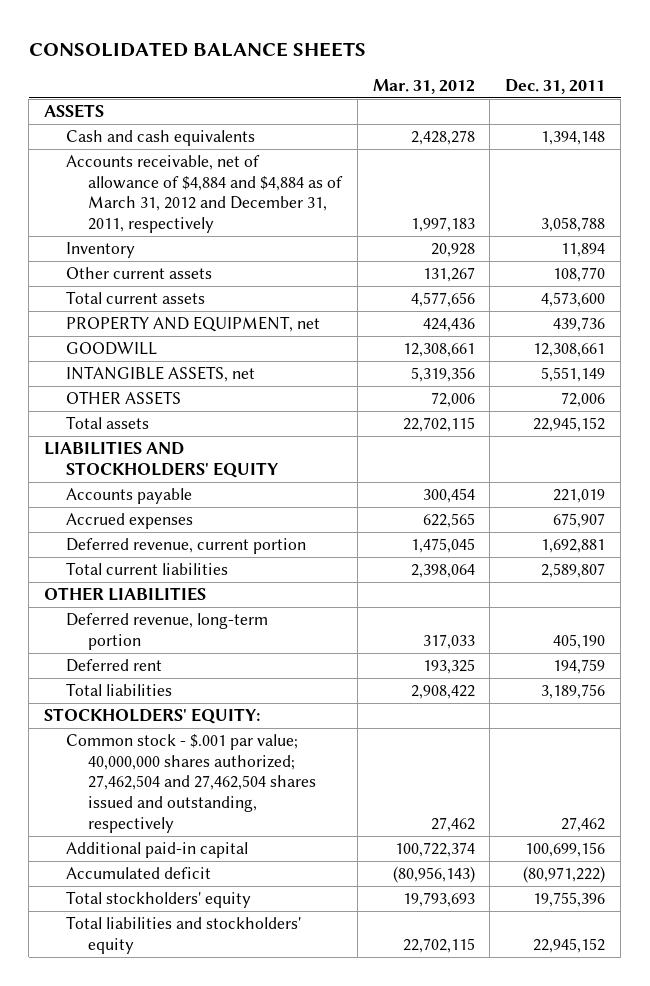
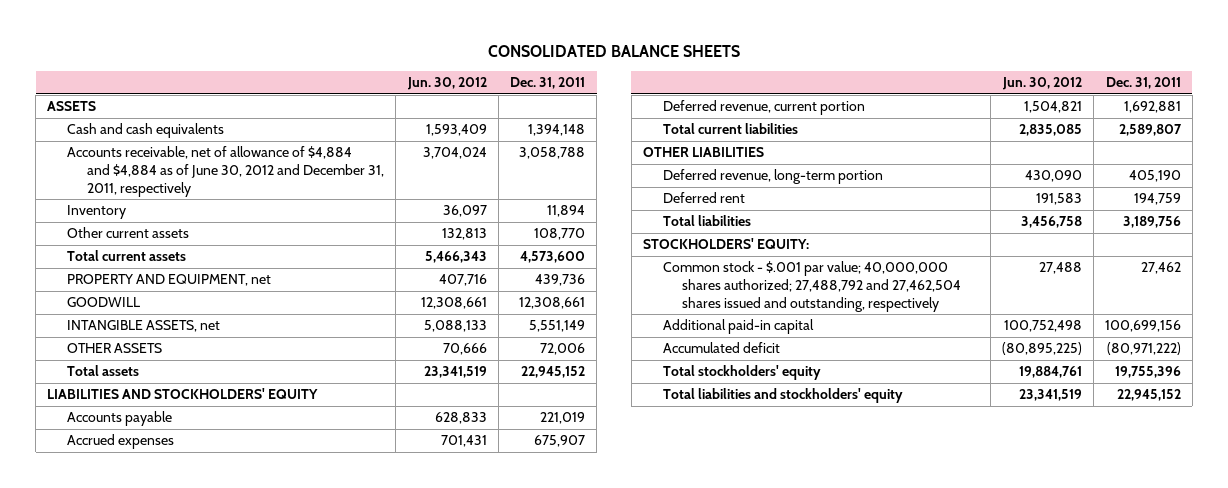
[372,79,475,95] Mar. 31, 2012 -> none
none -> [406,77,487,91] Jun. 30, 2012
[66,155,343,234] Accounts receivable, net of allowance of $4,884 and $4,884 as of March 31, 2012 and December 31, 2011, respectively -> [67,146,384,197] Accounts receivable, net of allowance of $4,884 and $4,884 as of June 30, 2012 and December 31, 2011, respectively
[66,734,316,833] Common stock - $.001 par value; 40,000,000 shares authorized; 27,462,504 and 27,462,504 shares issued and outstanding, respectively -> [662,261,962,312] Common stock - $.001 par value; 40,000,000 shares authorized; 27,488,792 and 27,462,504 shares issued and outstanding, respectively

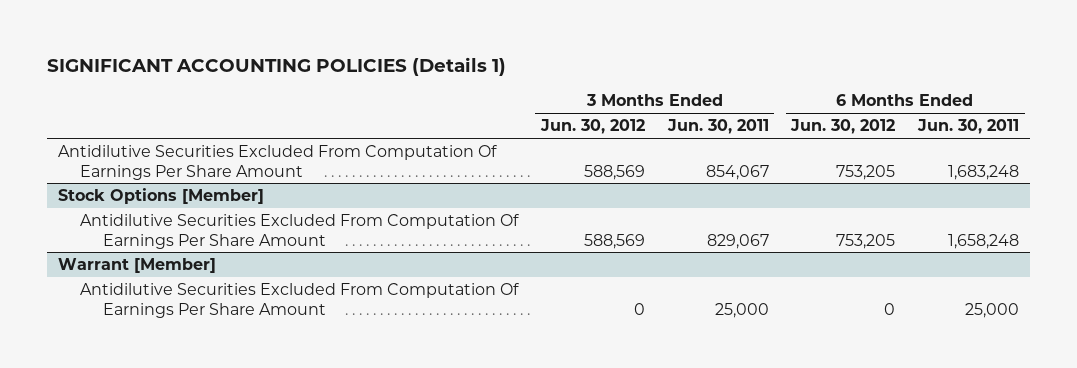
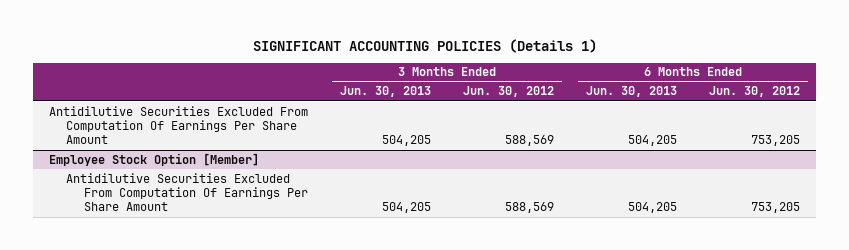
[666,119,769,135] Jun. 30, 2011 -> none
[916,119,1019,135] Jun. 30, 2011 -> none
none -> [340,86,432,98] Jun. 30, 2013
none -> [586,86,678,98] Jun. 30, 2013
[57,188,264,205] Stock Options [Member] -> [48,152,259,166] Employee Stock Option [Member]
[57,258,216,274] Warrant [Member] -> none
[80,283,520,318] Antidilutive Securities Excluded From Computation Of Earnings Per Share Amount -> none

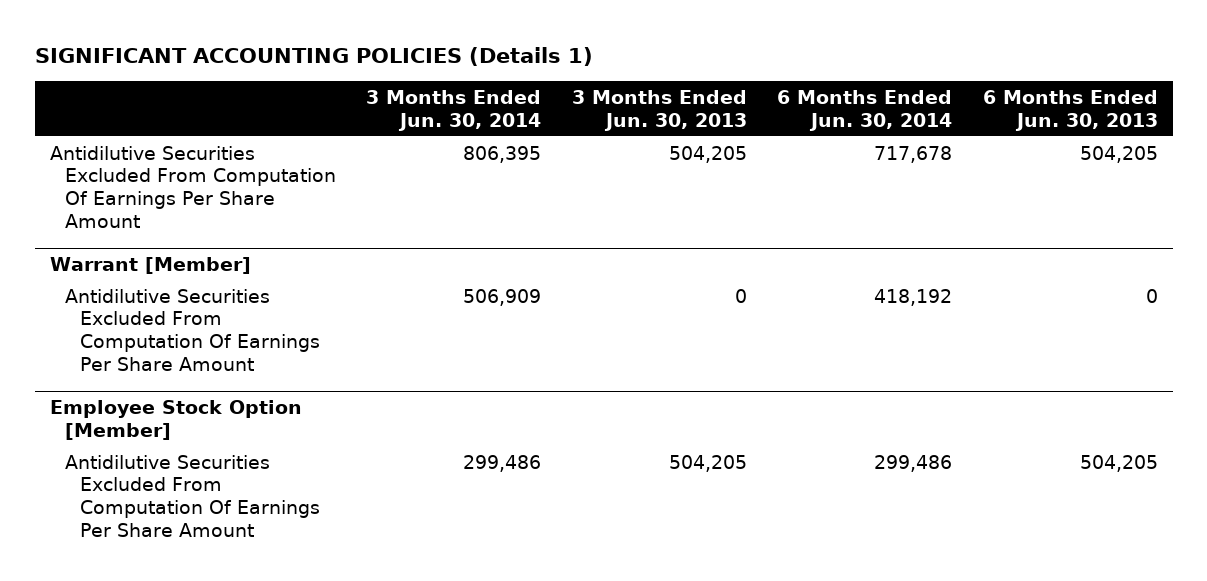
[463,86,555,98] Jun. 30, 2012 -> none
[709,86,801,98] Jun. 30, 2012 -> none
none -> [366,90,542,131] 3 Months Ended Jun. 30, 2014
none -> [777,90,953,131] 6 Months Ended Jun. 30, 2014
none -> [49,256,251,274] Warrant [Member]
none -> [64,288,320,371] Antidilutive Securities Excluded From Computation Of Earnings Per Share Amount

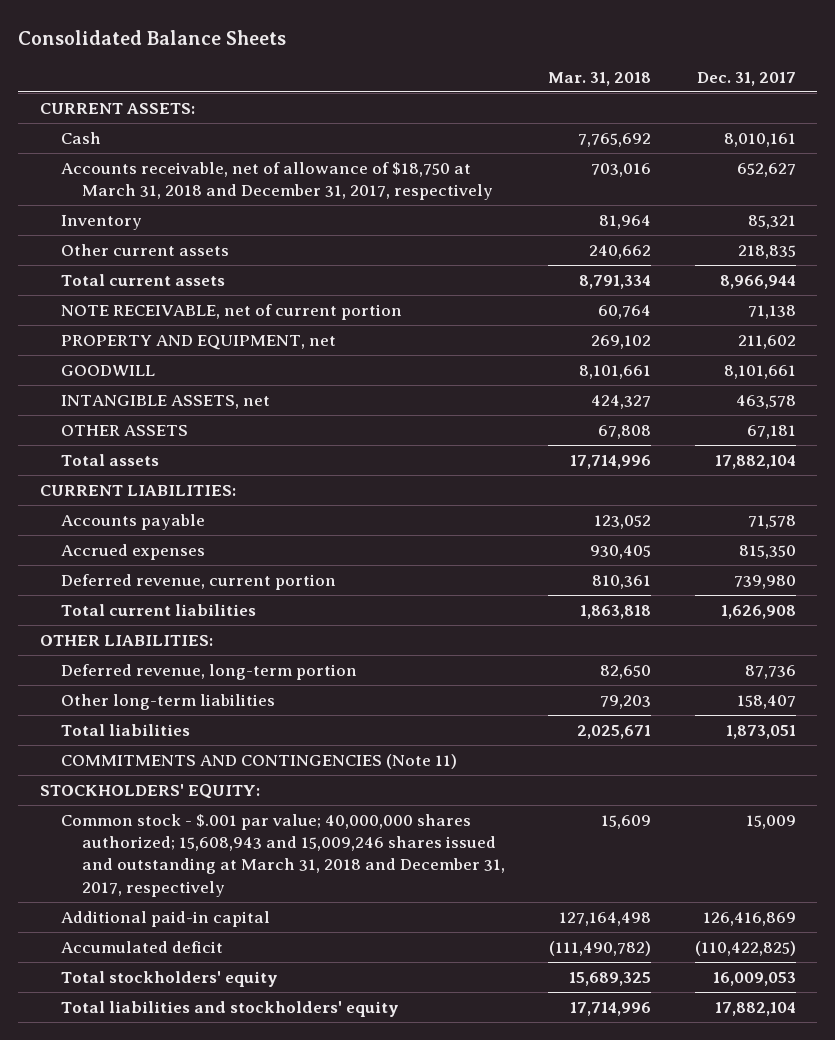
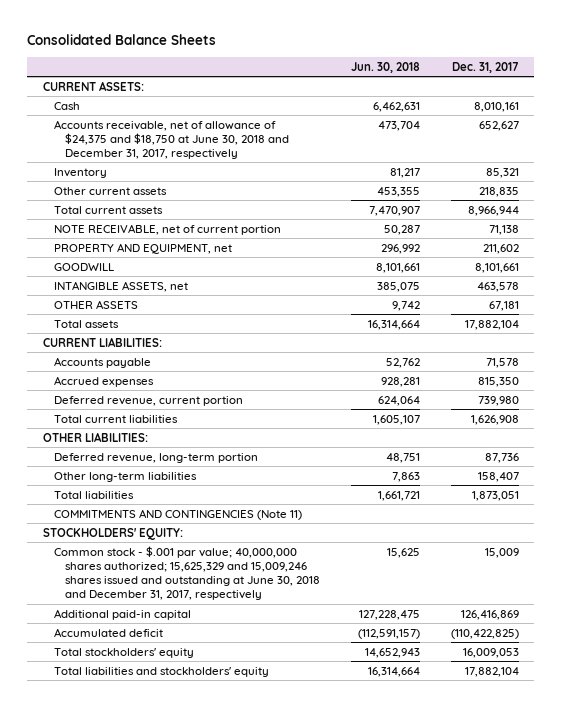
[548,71,652,86] Mar. 31, 2018 -> none
none -> [351,61,421,73] Jun. 30, 2018
[61,161,494,201] Accounts receivable, net of allowance of $18,750 at March 31, 2018 and December 31, 2017, respectively -> [53,119,290,160] Accounts receivable, net of allowance of $24,375 and $18,750 at June 30, 2018 and December 31, 2017, respectively
[61,813,506,897] Common stock - $.001 par value; 40,000,000 shares authorized; 15,608,943 and 15,009,246 shares issued and outstanding at March 31, 2018 and December 31, 2017, respectively -> [53,545,321,601] Common stock - $.001 par value; 40,000,000 shares authorized; 15,625,329 and 15,009,246 shares issued and outstanding at June 30, 2018 and December 31, 2017, respectively

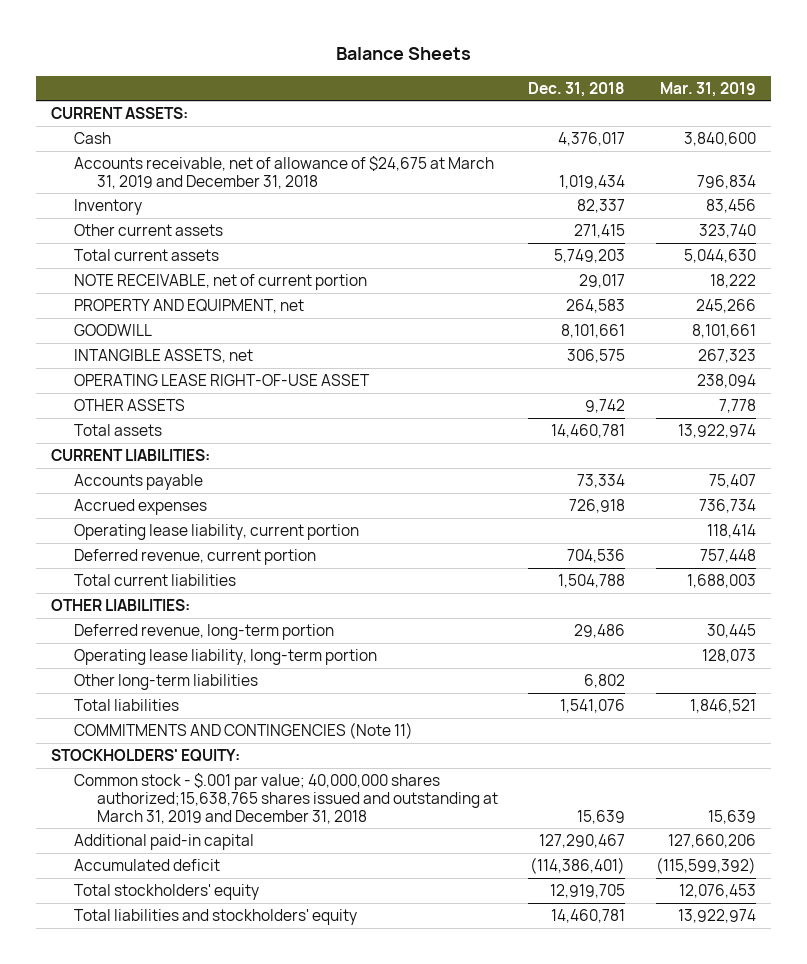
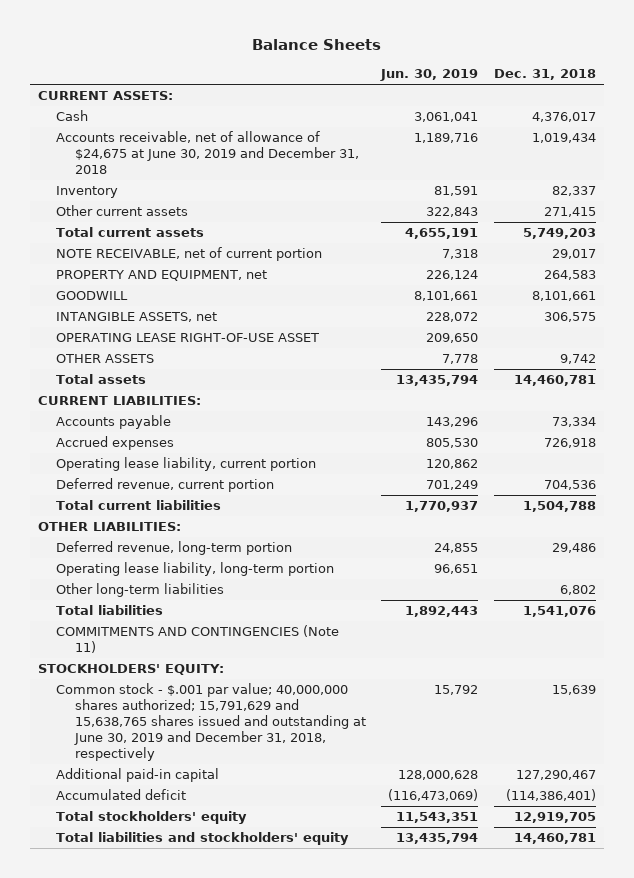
[659,81,756,97] Mar. 31, 2019 -> none
none -> [380,69,479,82] Jun. 30, 2019
[74,155,495,189] Accounts receivable, net of allowance of $24,675 at March 31, 2019 and December 31, 2018 -> [56,131,359,175] Accounts receivable, net of allowance of $24,675 at June 30, 2019 and December 31, 2018
[74,772,498,824] Common stock - $.001 par value; 40,000,000 shares authorized;15,638,765 shares issued and outstanding at March 31, 2019 and December 31, 2018 -> [56,683,366,762] Common stock - $.001 par value; 40,000,000 shares authorized; 15,791,629 and 15,638,765 shares issued and outstanding at June 30, 2019 and December 31, 2018, respectively

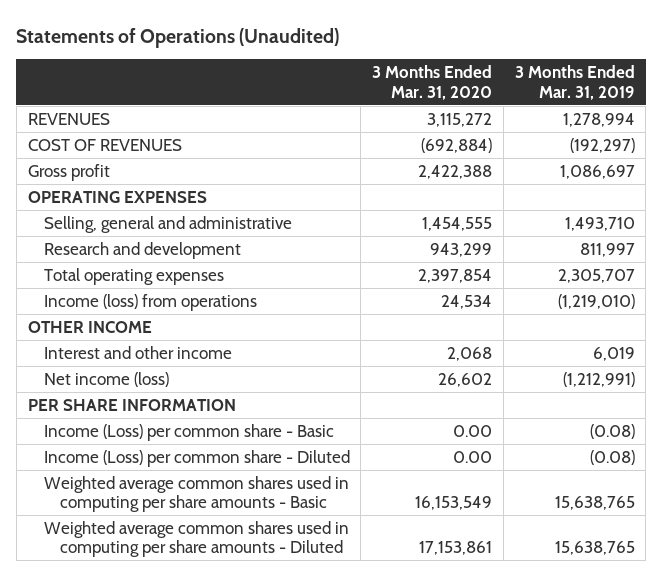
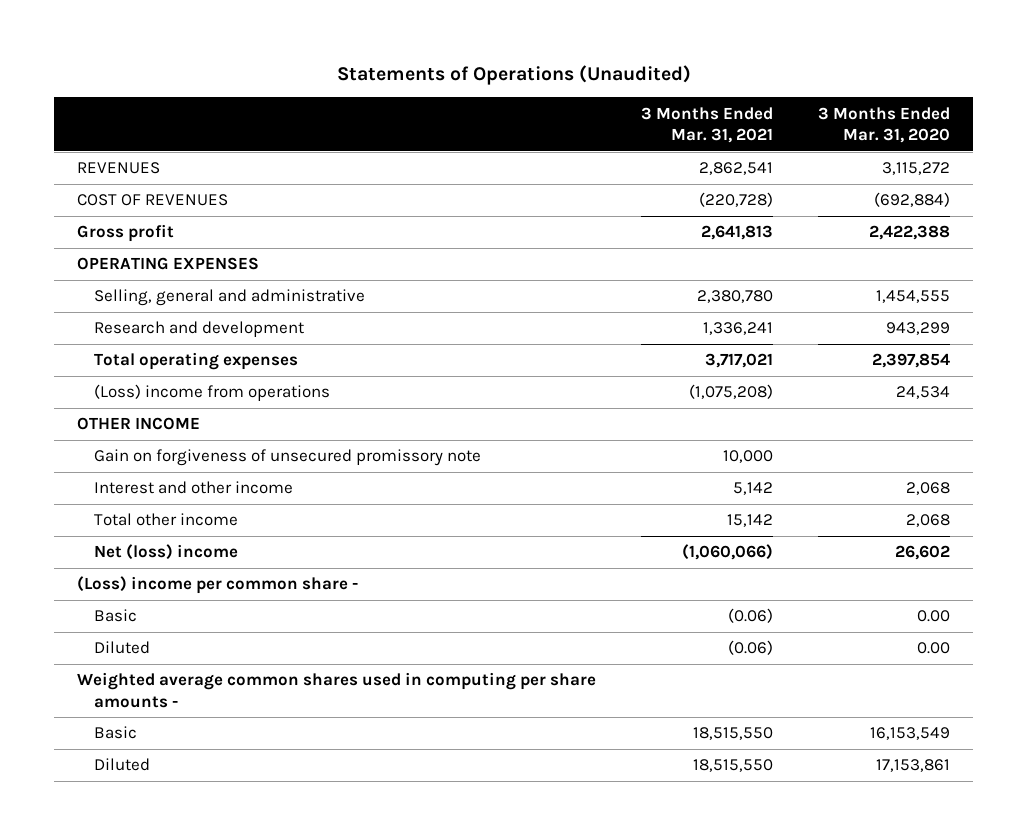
[514,65,635,100] 3 Months Ended Mar. 31, 2019 -> none
none -> [641,106,774,143] 3 Months Ended Mar. 31, 2021
[43,293,257,311] Income (loss) from operations -> [94,384,331,402] (Loss) income from operations
none -> [94,449,482,467] Gain on forgiveness of unsecured promissory note
[27,398,236,411] PER SHARE INFORMATION -> none
none -> [94,513,239,527] Total other income
[43,371,169,387] Net income (loss) -> [94,544,239,561] Net (loss) income
none -> [76,576,358,595] (Loss) income per common share -
[43,423,334,441] Income (Loss) per common share - Basic -> [94,609,138,623] Basic
[43,449,350,467] Income (Loss) per common share - Diluted -> [94,641,151,655] Diluted
none -> [76,672,596,708] Weighted average common shares used in computing per share amounts -
[43,475,349,513] Weighted average common shares used in computing per share amounts - Basic -> [94,726,138,740] Basic
[43,520,349,558] Weighted average common shares used in computing per share amounts - Diluted -> [94,758,151,772] Diluted

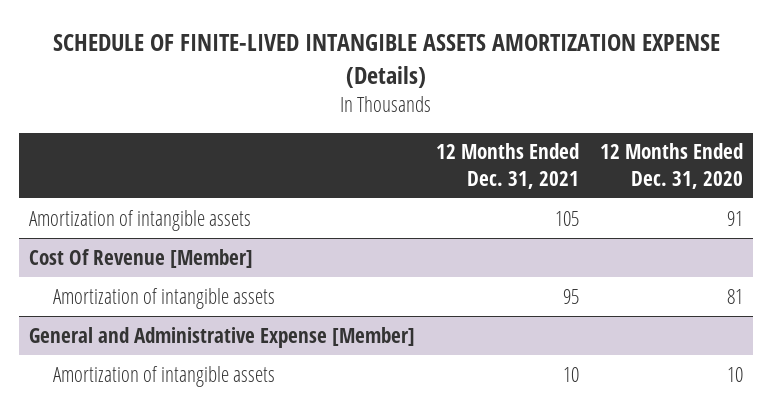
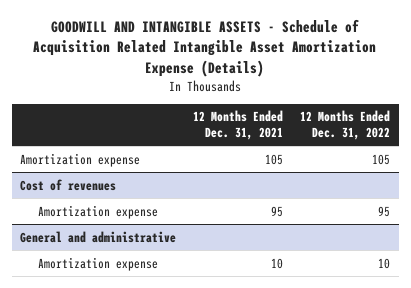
[52,34,720,88] SCHEDULE OF FINITE-LIVED INTANGIBLE ASSETS AMORTIZATION EXPENSE (Details) -> [33,19,377,77] GOODWILL AND INTANGIBLE ASSETS - Schedule of Acquisition Related Intangible Asset Amortization Expense (Details)
[599,143,743,189] 12 Months Ended Dec. 31, 2020 -> none
none -> [300,110,391,141] 12 Months Ended Dec. 31, 2022
[29,248,254,268] Cost Of Revenue [Member] -> none
[29,209,252,231] Amortization of intangible assets -> [20,152,141,167] Amortization expense
none -> [20,178,117,191] Cost of revenues
[53,287,276,309] Amortization of intangible assets -> [38,204,159,219] Amortization expense
[29,326,416,348] General and Administrative Expense [Member] -> [20,230,177,243] General and administrative
[53,365,276,387] Amortization of intangible assets -> [38,256,159,271] Amortization expense

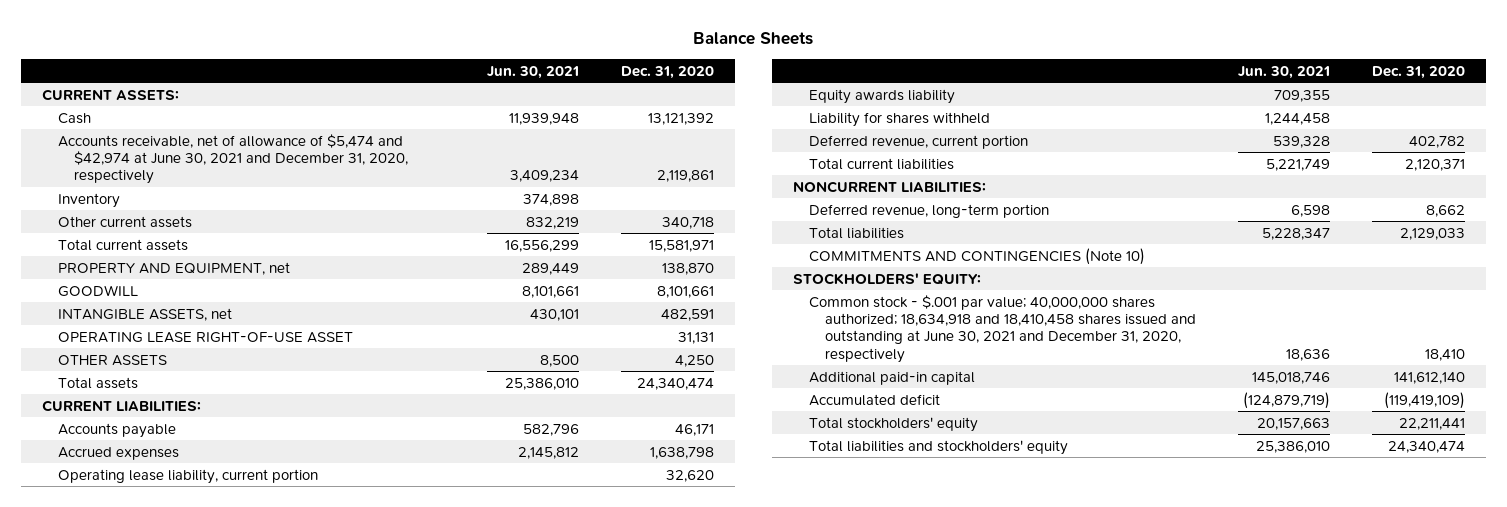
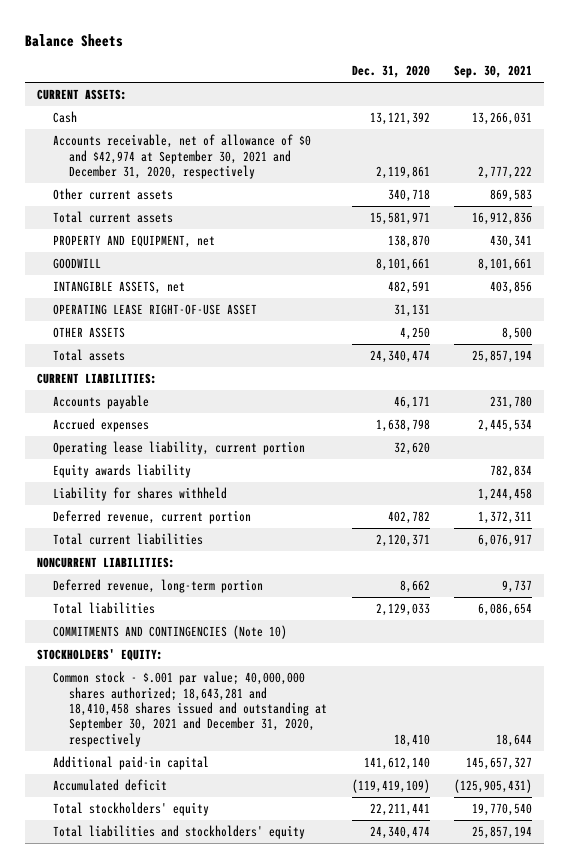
[486,65,579,79] Jun. 30, 2021 -> none
none -> [453,65,532,79] Sep. 30, 2021
[57,192,120,208] Inventory -> none
[57,133,408,185] Accounts receivable, net of allowance of $5,474 and $42,974 at June 30, 2021 and December 31, 2020, respectively -> [53,134,312,180] Accounts receivable, net of allowance of $0 and $42,974 at September 30, 2021 and December 31, 2020, respectively
[808,294,1196,363] Common stock - $.001 par value; 40,000,000 shares authorized; 18,634,918 and 18,410,458 shares issued and outstanding at June 30, 2021 and December 31, 2020, respectively -> [53,671,328,747] Common stock - $.001 par value; 40,000,000 shares authorized; 18,643,281 and 18,410,458 shares issued and outstanding at September 30, 2021 and December 31, 2020, respectively

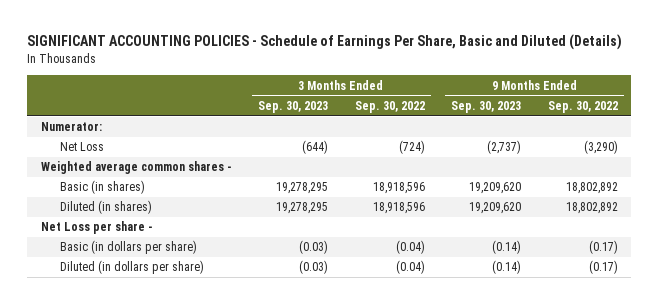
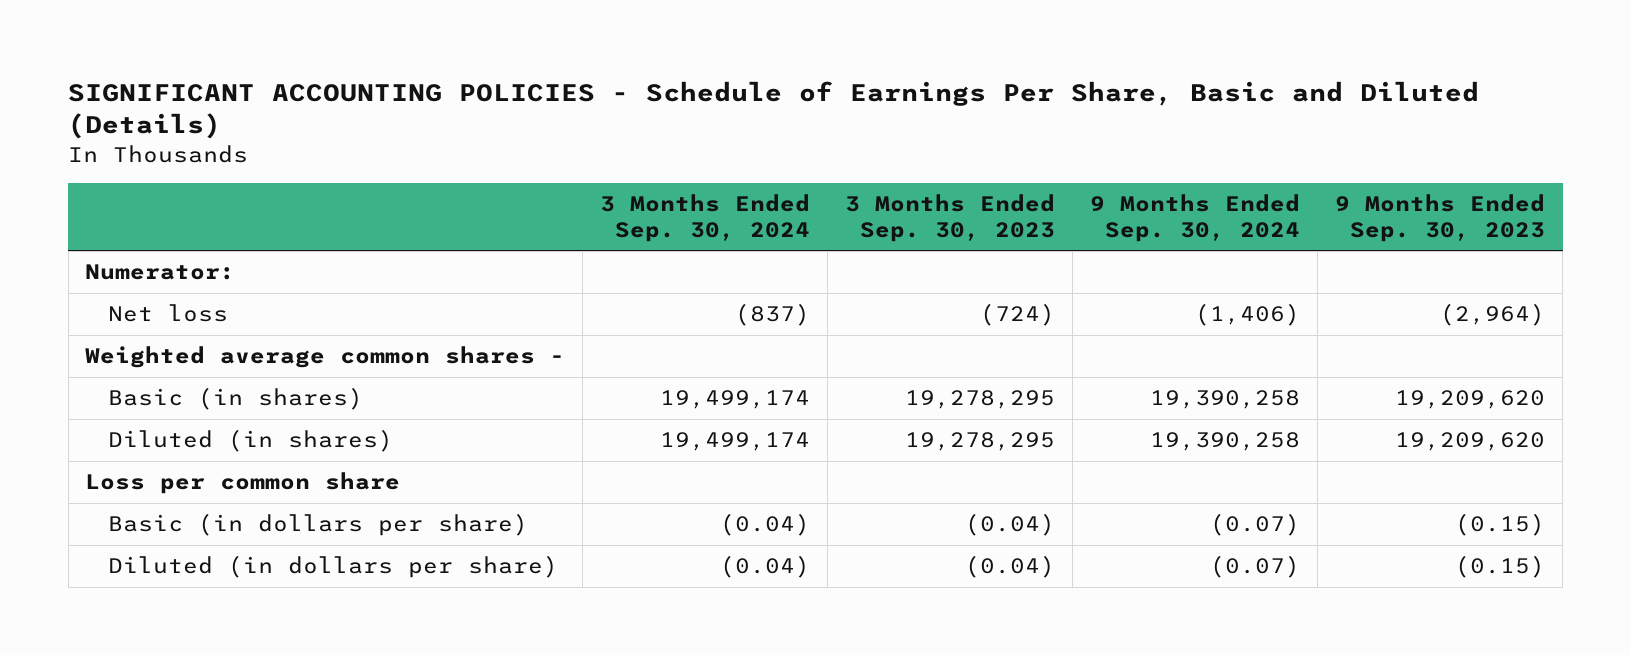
[354,100,425,113] Sep. 30, 2022 -> none
[547,100,618,113] Sep. 30, 2022 -> none
none -> [600,193,811,242] 3 Months Ended Sep. 30, 2024
none -> [1090,193,1301,242] 9 Months Ended Sep. 30, 2024
[60,142,105,152] Net Loss -> [108,304,229,323] Net loss
[302,140,329,155] (644) -> [980,303,1056,327] (724)
[487,140,522,155] (2,737) -> [1440,303,1546,327] (2,964)
[40,221,153,235] Net Loss per share - -> [85,472,401,495] Loss per common share
[299,240,329,255] (0.03) -> [965,513,1056,537] (0.04)
[492,240,522,255] (0.14) -> [1455,513,1546,537] (0.15)
[299,260,329,275] (0.03) -> [965,555,1056,579] (0.04)
[492,260,522,275] (0.14) -> [1455,555,1546,579] (0.15)

